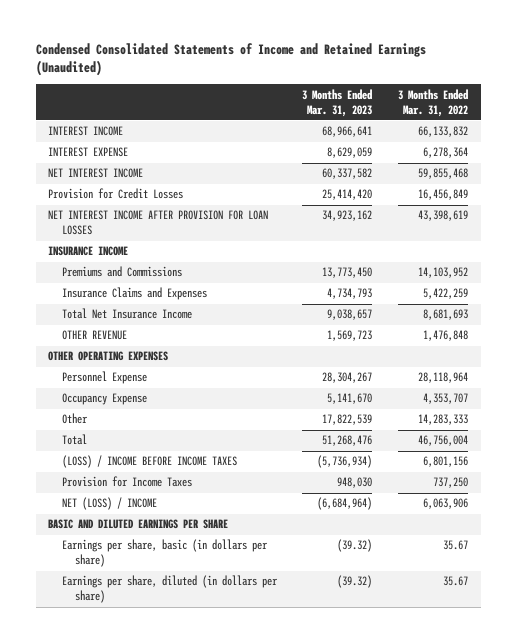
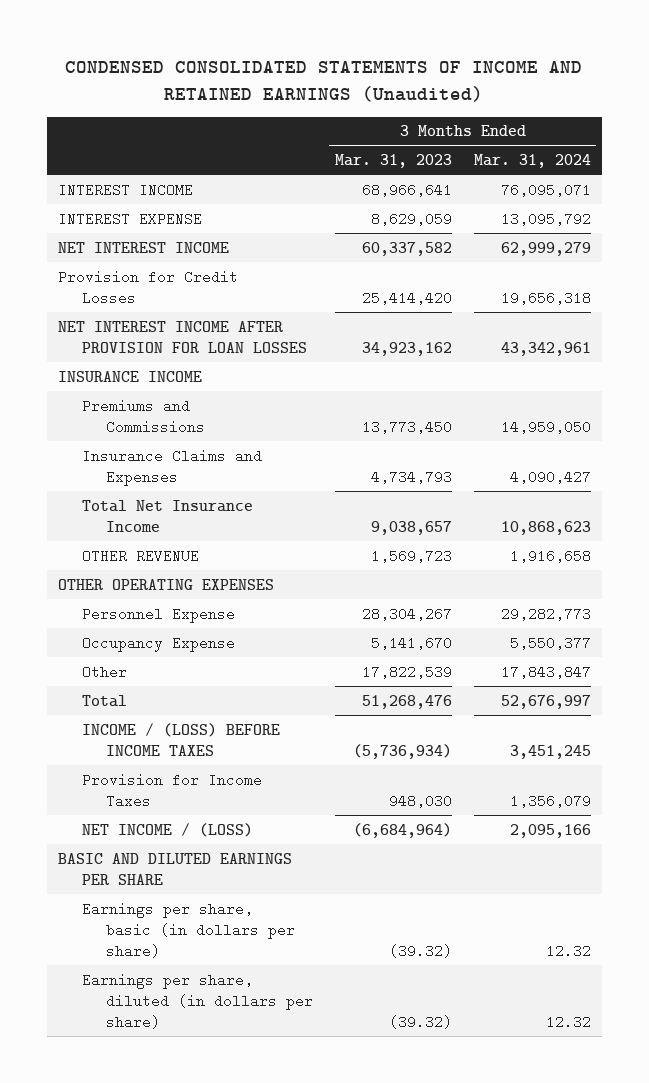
[35,43,426,77] Condensed Consolidated Statements of Income and Retained Earnings (Unaudited) -> [65,61,583,102] CONDENSED CONSOLIDATED STATEMENTS OF INCOME AND RETAINED EARNINGS (Unaudited)
[397,88,468,117] 3 Months Ended Mar. 31, 2022 -> none
none -> [473,153,591,168] Mar. 31, 2024
[61,455,237,469] (LOSS) / INCOME BEFORE INCOME TAXES -> [81,722,280,756] INCOME / (LOSS) BEFORE INCOME TAXES
[61,497,157,511] NET (LOSS) / INCOME -> [81,822,253,837] NET INCOME / (LOSS)

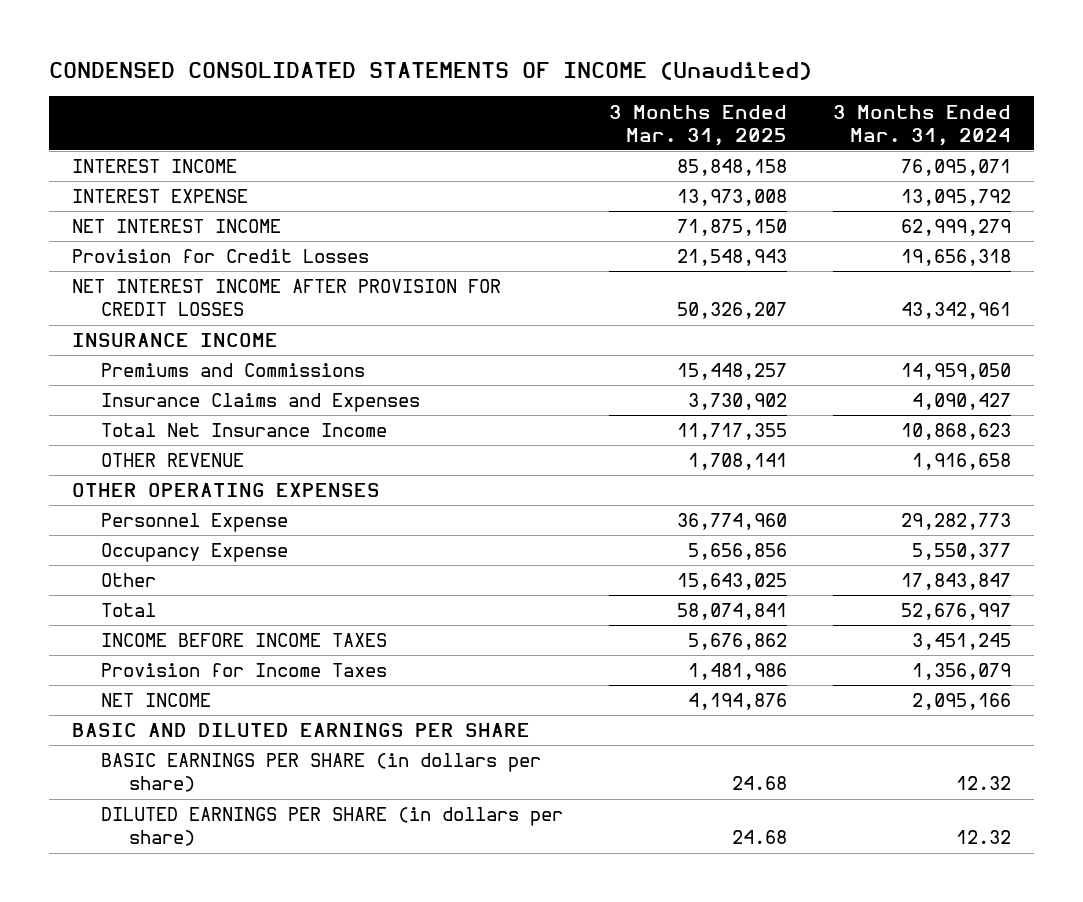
[65,61,583,102] CONDENSED CONSOLIDATED STATEMENTS OF INCOME AND RETAINED EARNINGS (Unaudited) -> [49,62,813,81] CONDENSED CONSOLIDATED STATEMENTS OF INCOME (Unaudited)
[334,153,452,168] Mar. 31, 2023 -> none
none -> [608,104,787,146] 3 Months Ended Mar. 31, 2025
[57,320,307,353] NET INTEREST INCOME AFTER PROVISION FOR LOAN LOSSES -> [72,279,502,317] NET INTEREST INCOME AFTER PROVISION FOR CREDIT LOSSES
[81,722,280,756] INCOME / (LOSS) BEFORE INCOME TAXES -> [100,633,387,648] INCOME BEFORE INCOME TAXES
[81,822,253,837] NET INCOME / (LOSS) -> [100,693,211,708] NET INCOME
[81,901,295,958] Earnings per share, basic (in dollars per share) -> [100,753,541,793] BASIC EARNINGS PER SHARE (in dollars per share)
[81,972,313,1029] Earnings per share, diluted (in dollars per share) -> [100,807,563,847] DILUTED EARNINGS PER SHARE (in dollars per share)

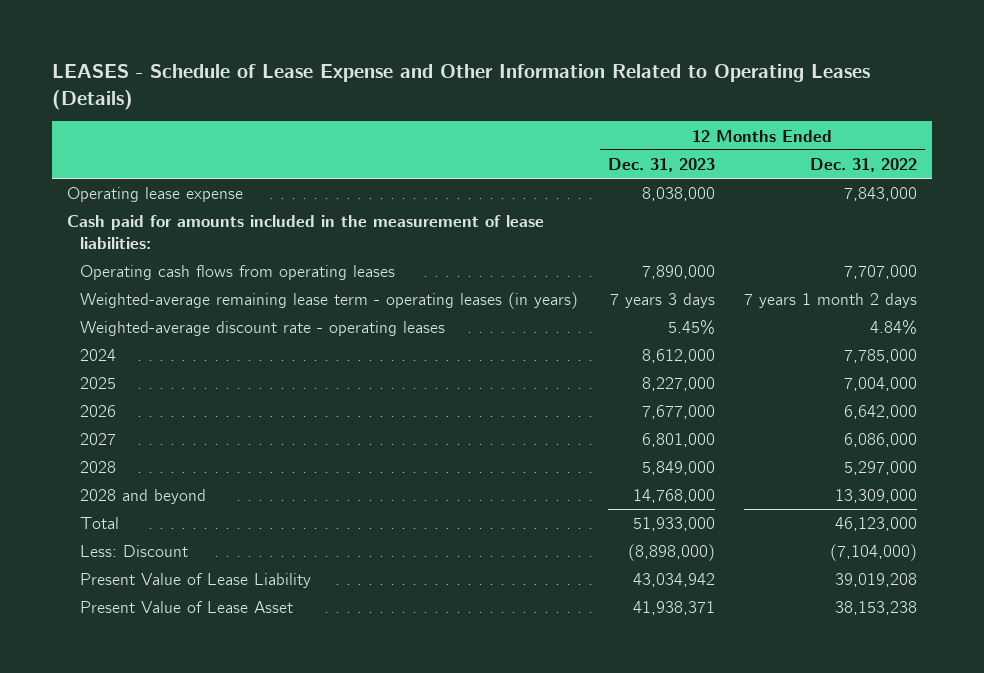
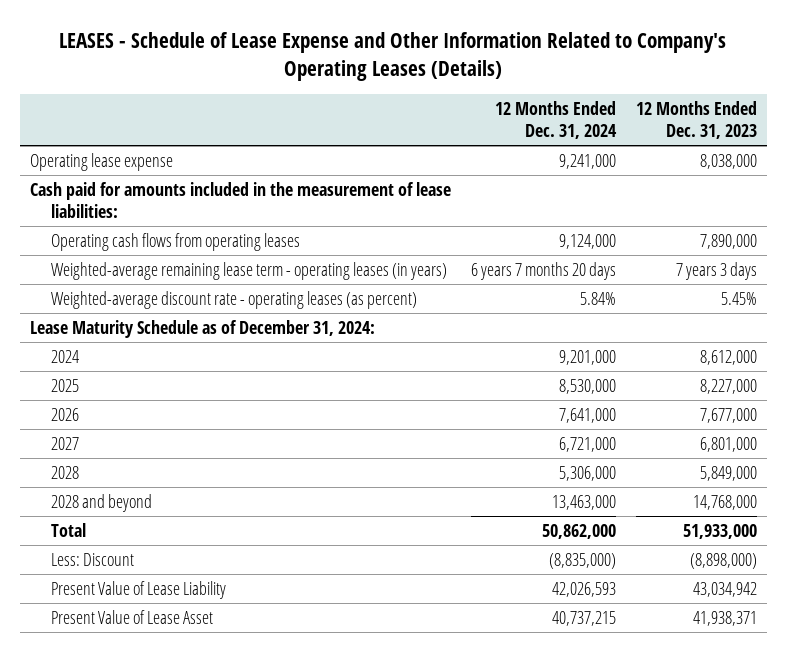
[51,64,870,110] LEASES - Schedule of Lease Expense and Other Information Related to Operating Leases (Details) -> [59,31,727,81] LEASES - Schedule of Lease Expense and Other Information Related to Company's Operating Leases (Details)
[810,158,918,173] Dec. 31, 2022 -> none
none -> [494,100,617,140] 12 Months Ended Dec. 31, 2024
[79,321,445,337] Weighted-average discount rate - operating leases -> [50,290,417,309] Weighted-average discount rate - operating leases (as percent)
none -> [29,319,375,338] Lease Maturity Schedule as of December 31, 2024:

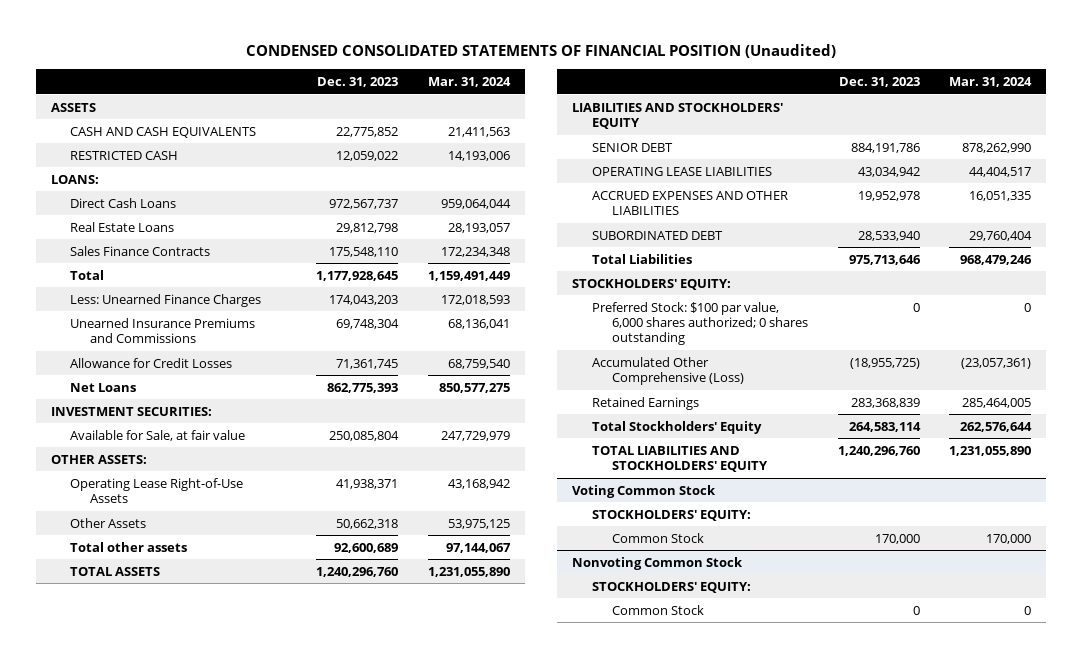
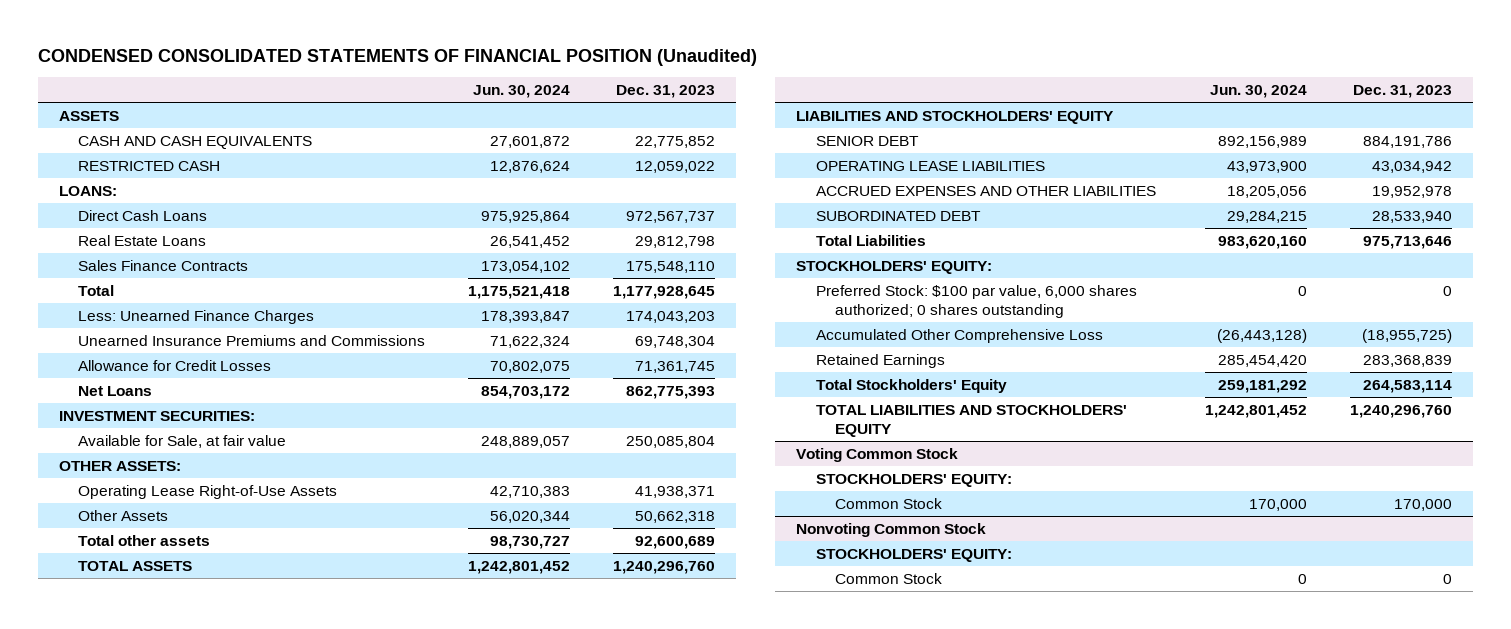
[427,77,511,88] Mar. 31, 2024 -> none
none -> [473,85,571,99] Jun. 30, 2024
[591,356,744,386] Accumulated Other Comprehensive (Loss) -> [815,328,1103,343] Accumulated Other Comprehensive Loss

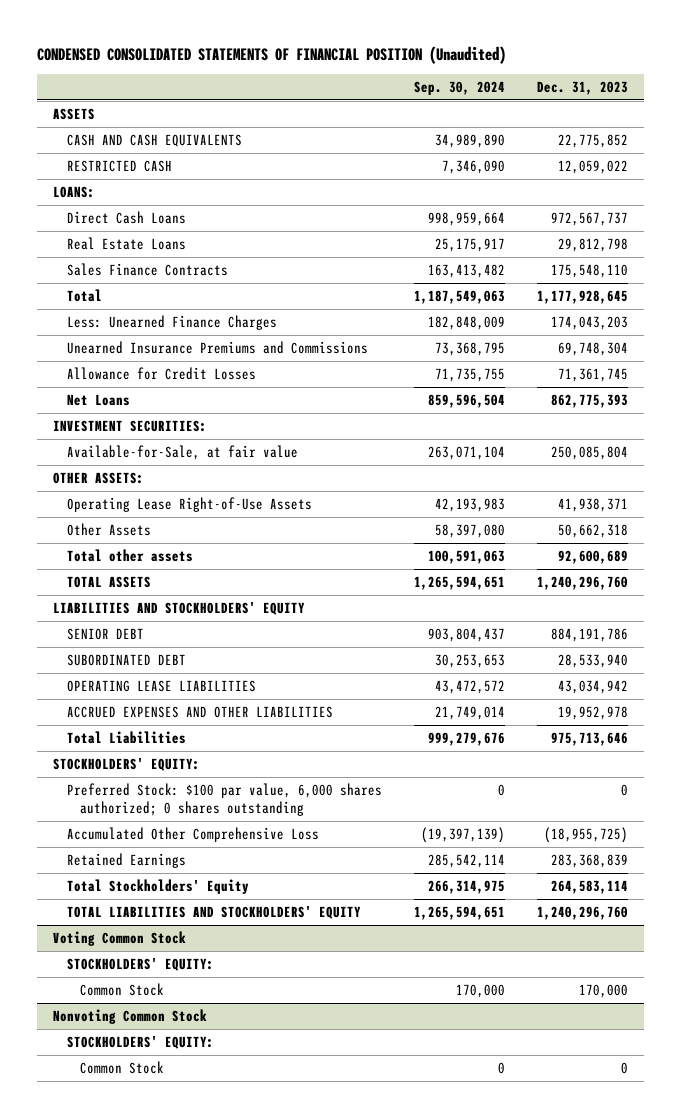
[473,85,571,99] Jun. 30, 2024 -> none
none -> [413,80,505,95] Sep. 30, 2024
[78,434,287,448] Available for Sale, at fair value -> [66,444,298,460] Available-for-Sale, at fair value
[815,210,981,221] SUBORDINATED DEBT -> [66,653,186,666] SUBORDINATED DEBT

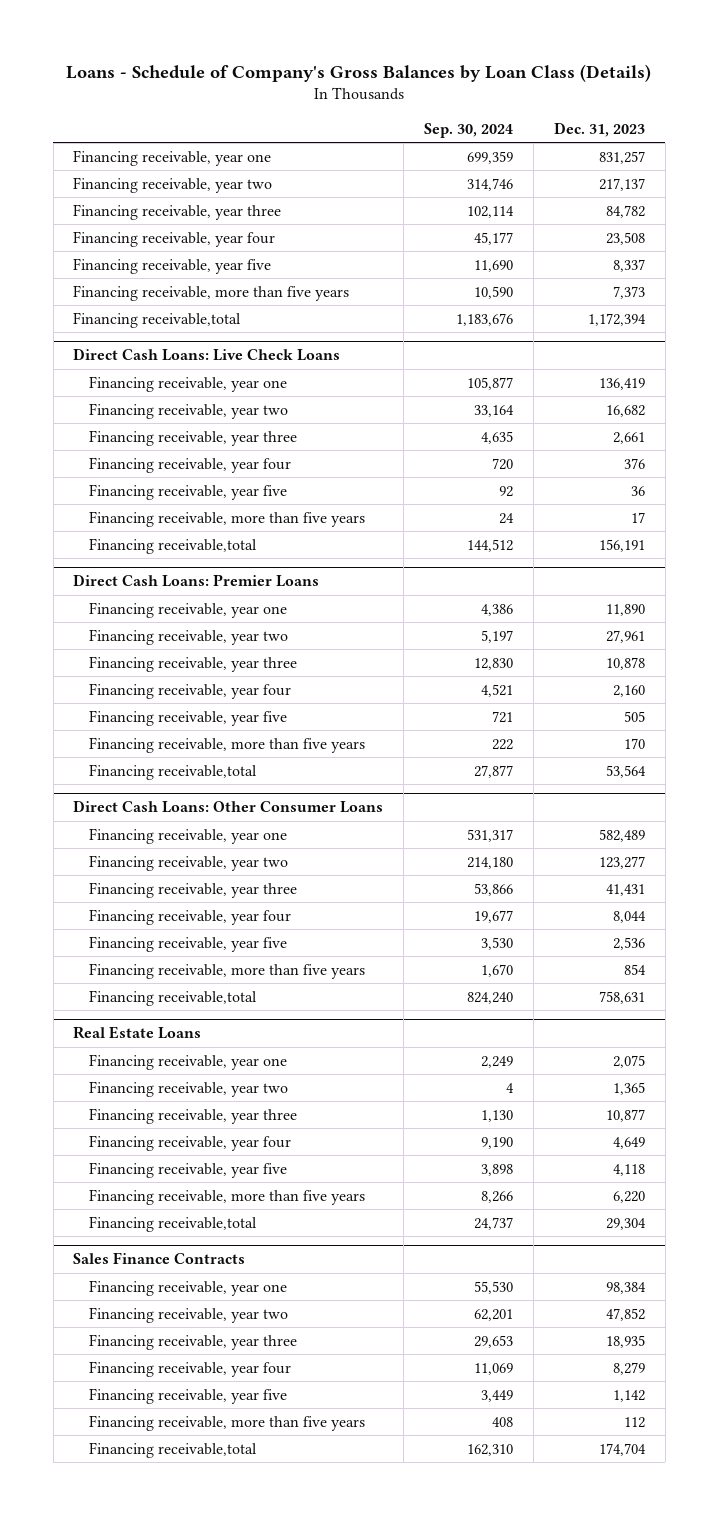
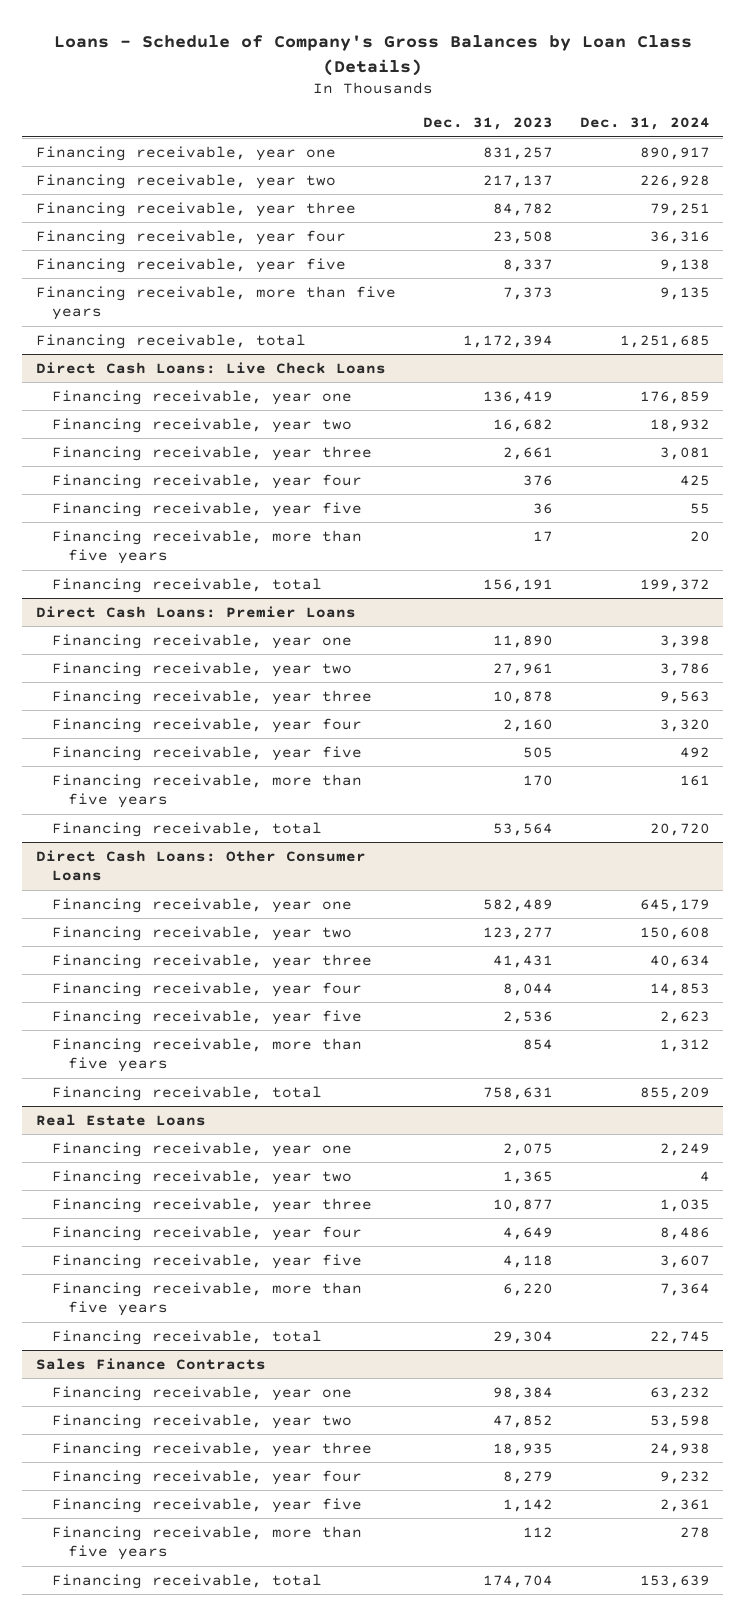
[424,122,514,138] Sep. 30, 2024 -> none
none -> [579,117,710,131] Dec. 31, 2024
[73,311,242,328] Financing receivable,total -> [35,333,306,349] Financing receivable, total
[89,537,258,554] Financing receivable,total -> [51,577,322,593] Financing receivable, total
[89,763,258,780] Financing receivable,total -> [51,821,322,837] Financing receivable, total
[89,989,258,1006] Financing receivable,total -> [51,1085,322,1101] Financing receivable, total
[89,1215,258,1232] Financing receivable,total -> [51,1329,322,1345] Financing receivable, total
[89,1441,258,1458] Financing receivable,total -> [51,1573,322,1589] Financing receivable, total

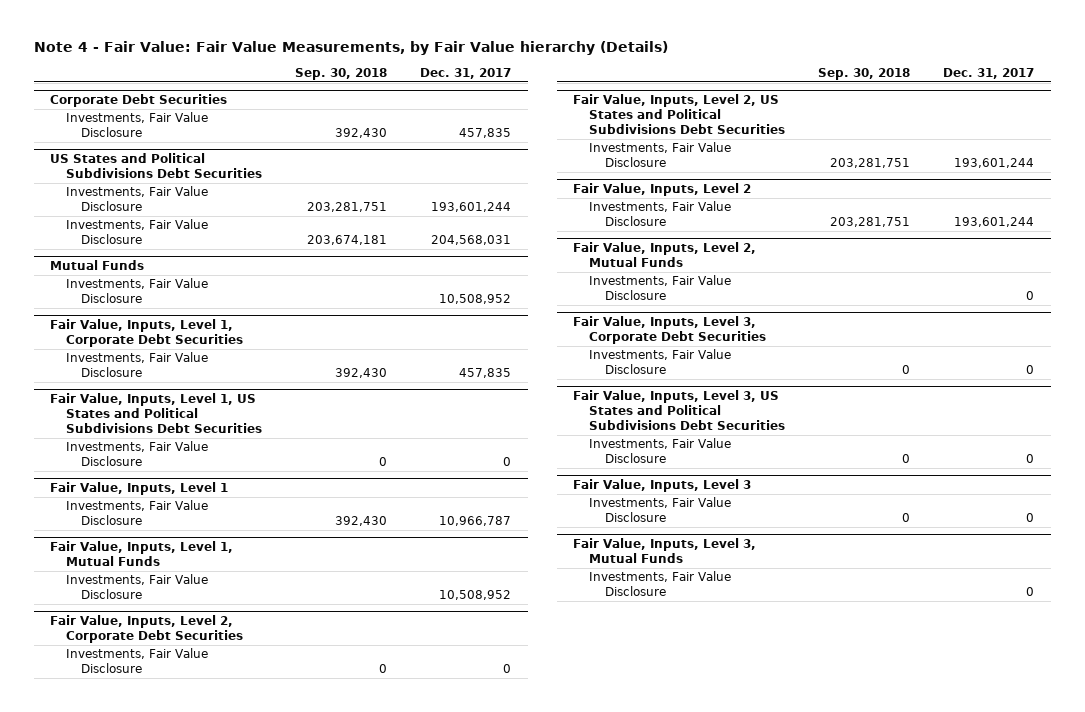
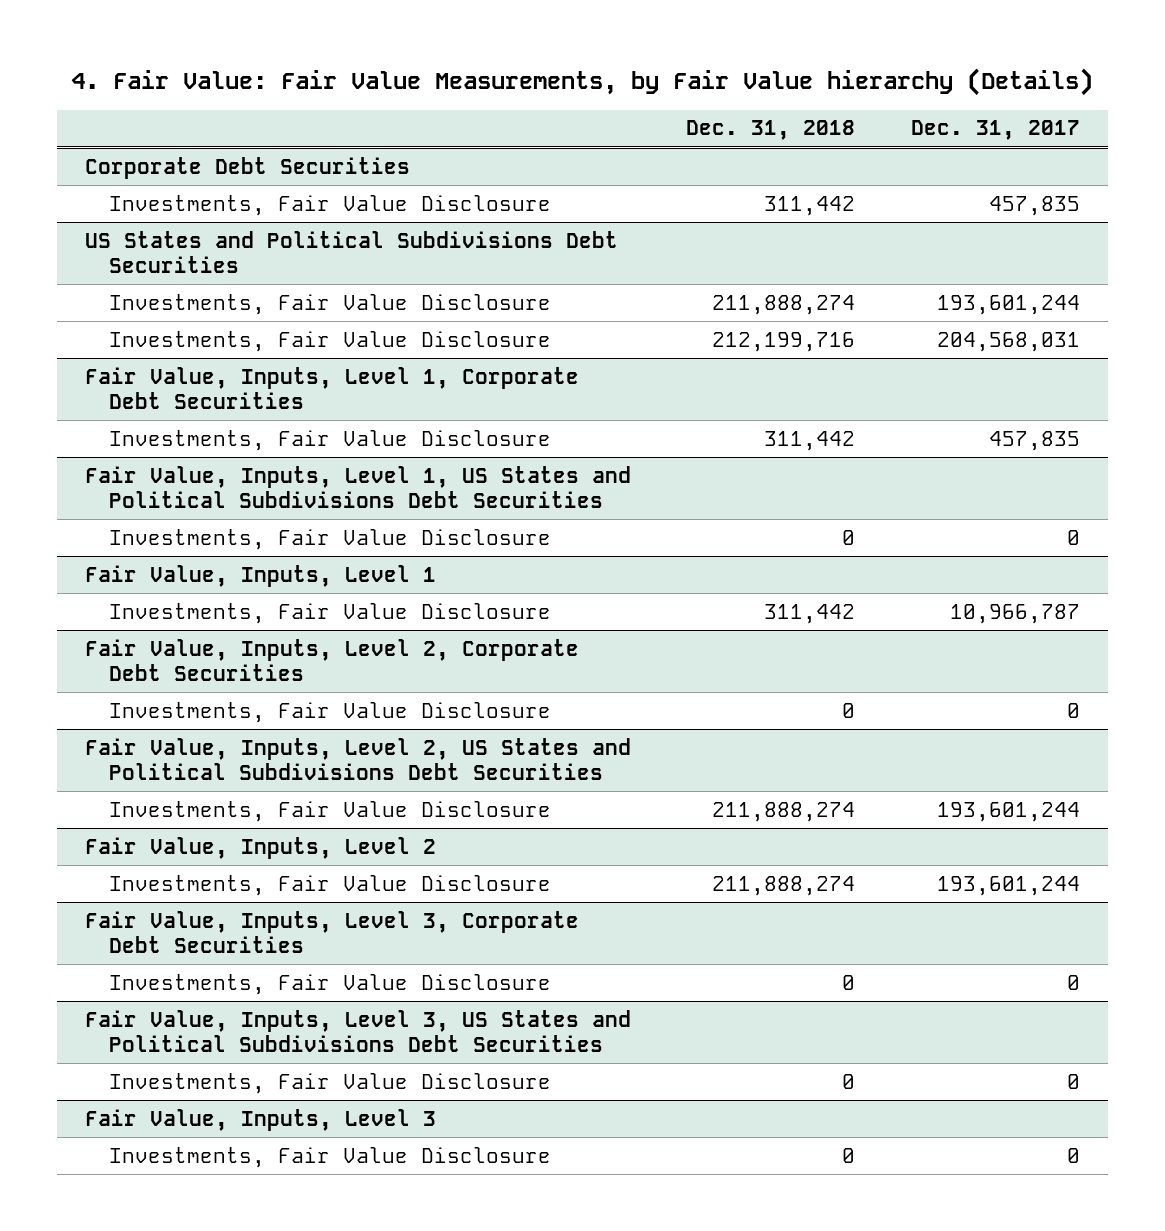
[33,40,668,55] Note 4 - Fair Value: Fair Value Measurements, by Fair Value hierarchy (Details) -> [71,67,1094,96] 4. Fair Value: Fair Value Measurements, by Fair Value hierarchy (Details)
[294,67,387,80] Sep. 30, 2018 -> none
none -> [686,120,856,141] Dec. 31, 2018
[50,259,145,270] Mutual Funds -> none
[65,278,208,304] Investments, Fair Value Disclosure -> none
[50,540,234,566] Fair Value, Inputs, Level 1, Mutual Funds -> none
[65,574,208,600] Investments, Fair Value Disclosure -> none
[573,241,757,267] Fair Value, Inputs, Level 2, Mutual Funds -> none
[589,275,732,301] Investments, Fair Value Disclosure -> none
[573,537,757,563] Fair Value, Inputs, Level 3, Mutual Funds -> none
[589,571,732,597] Investments, Fair Value Disclosure -> none

